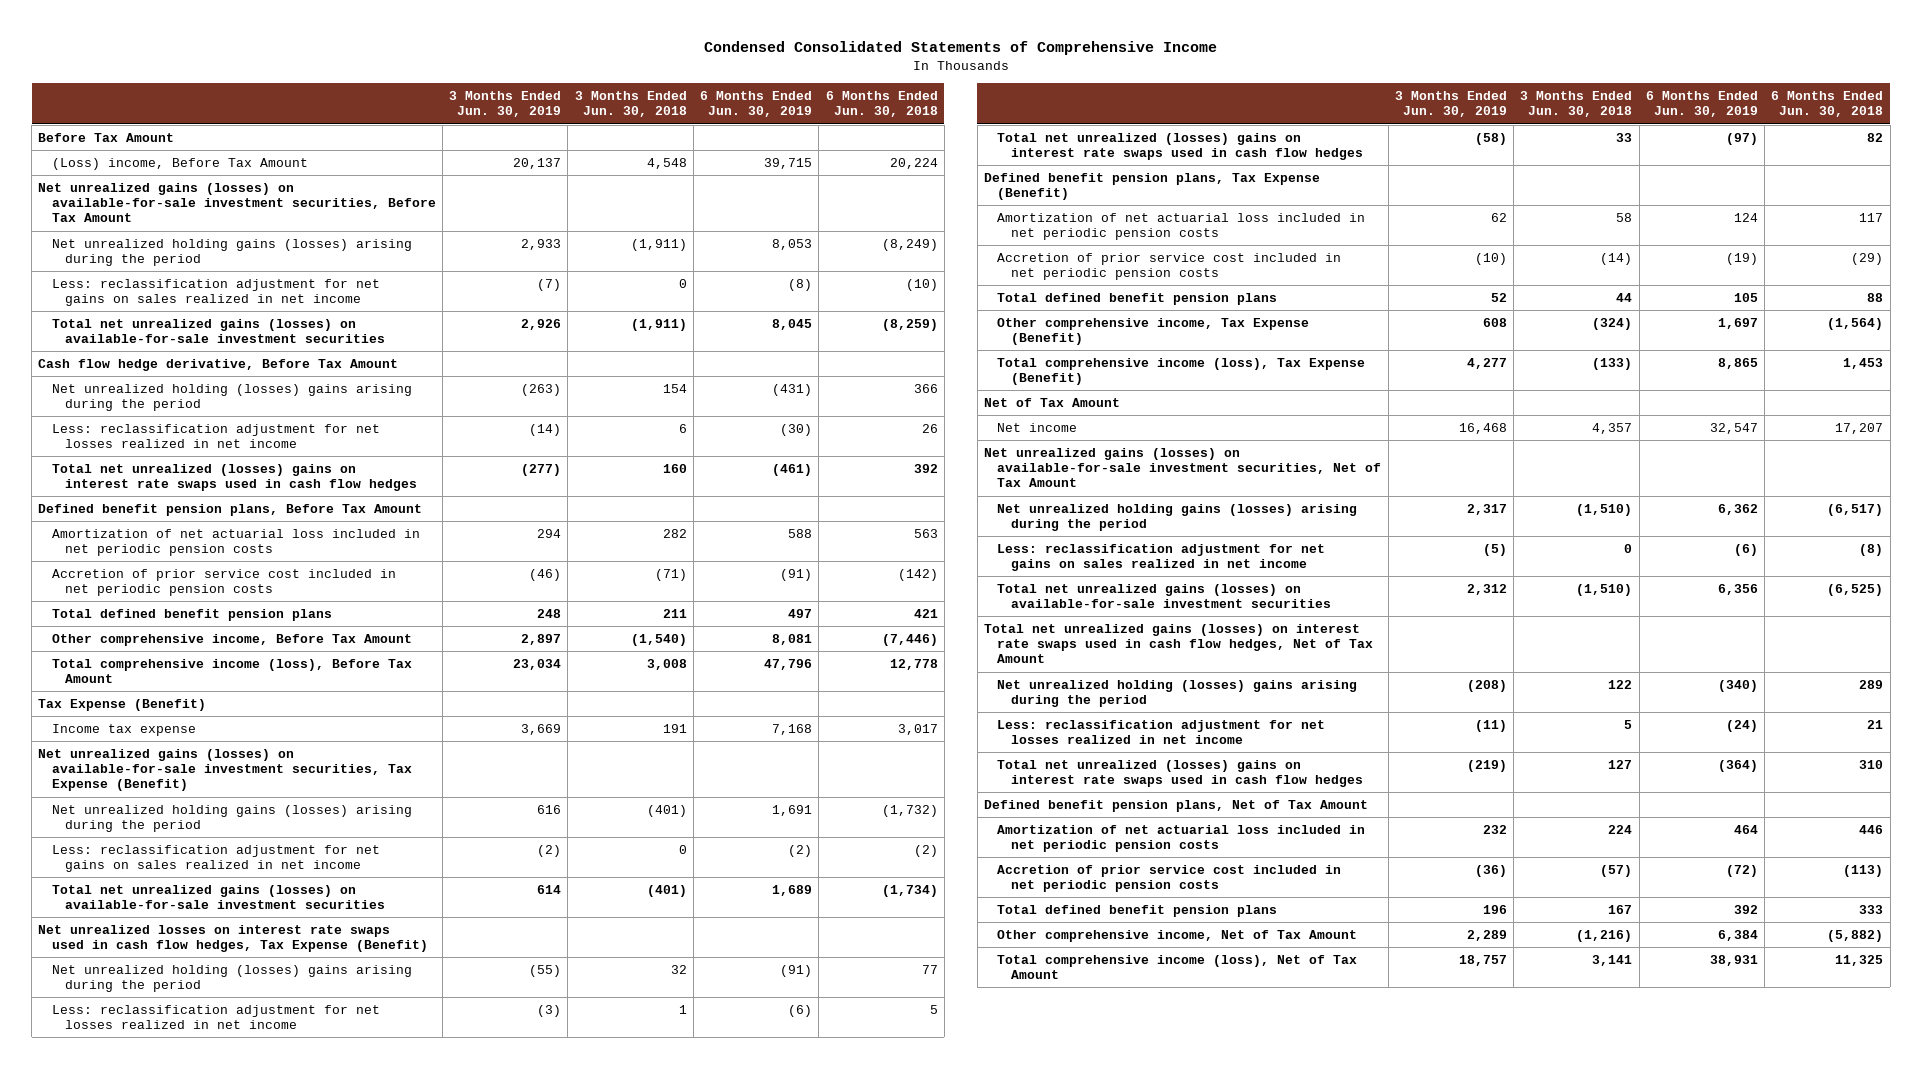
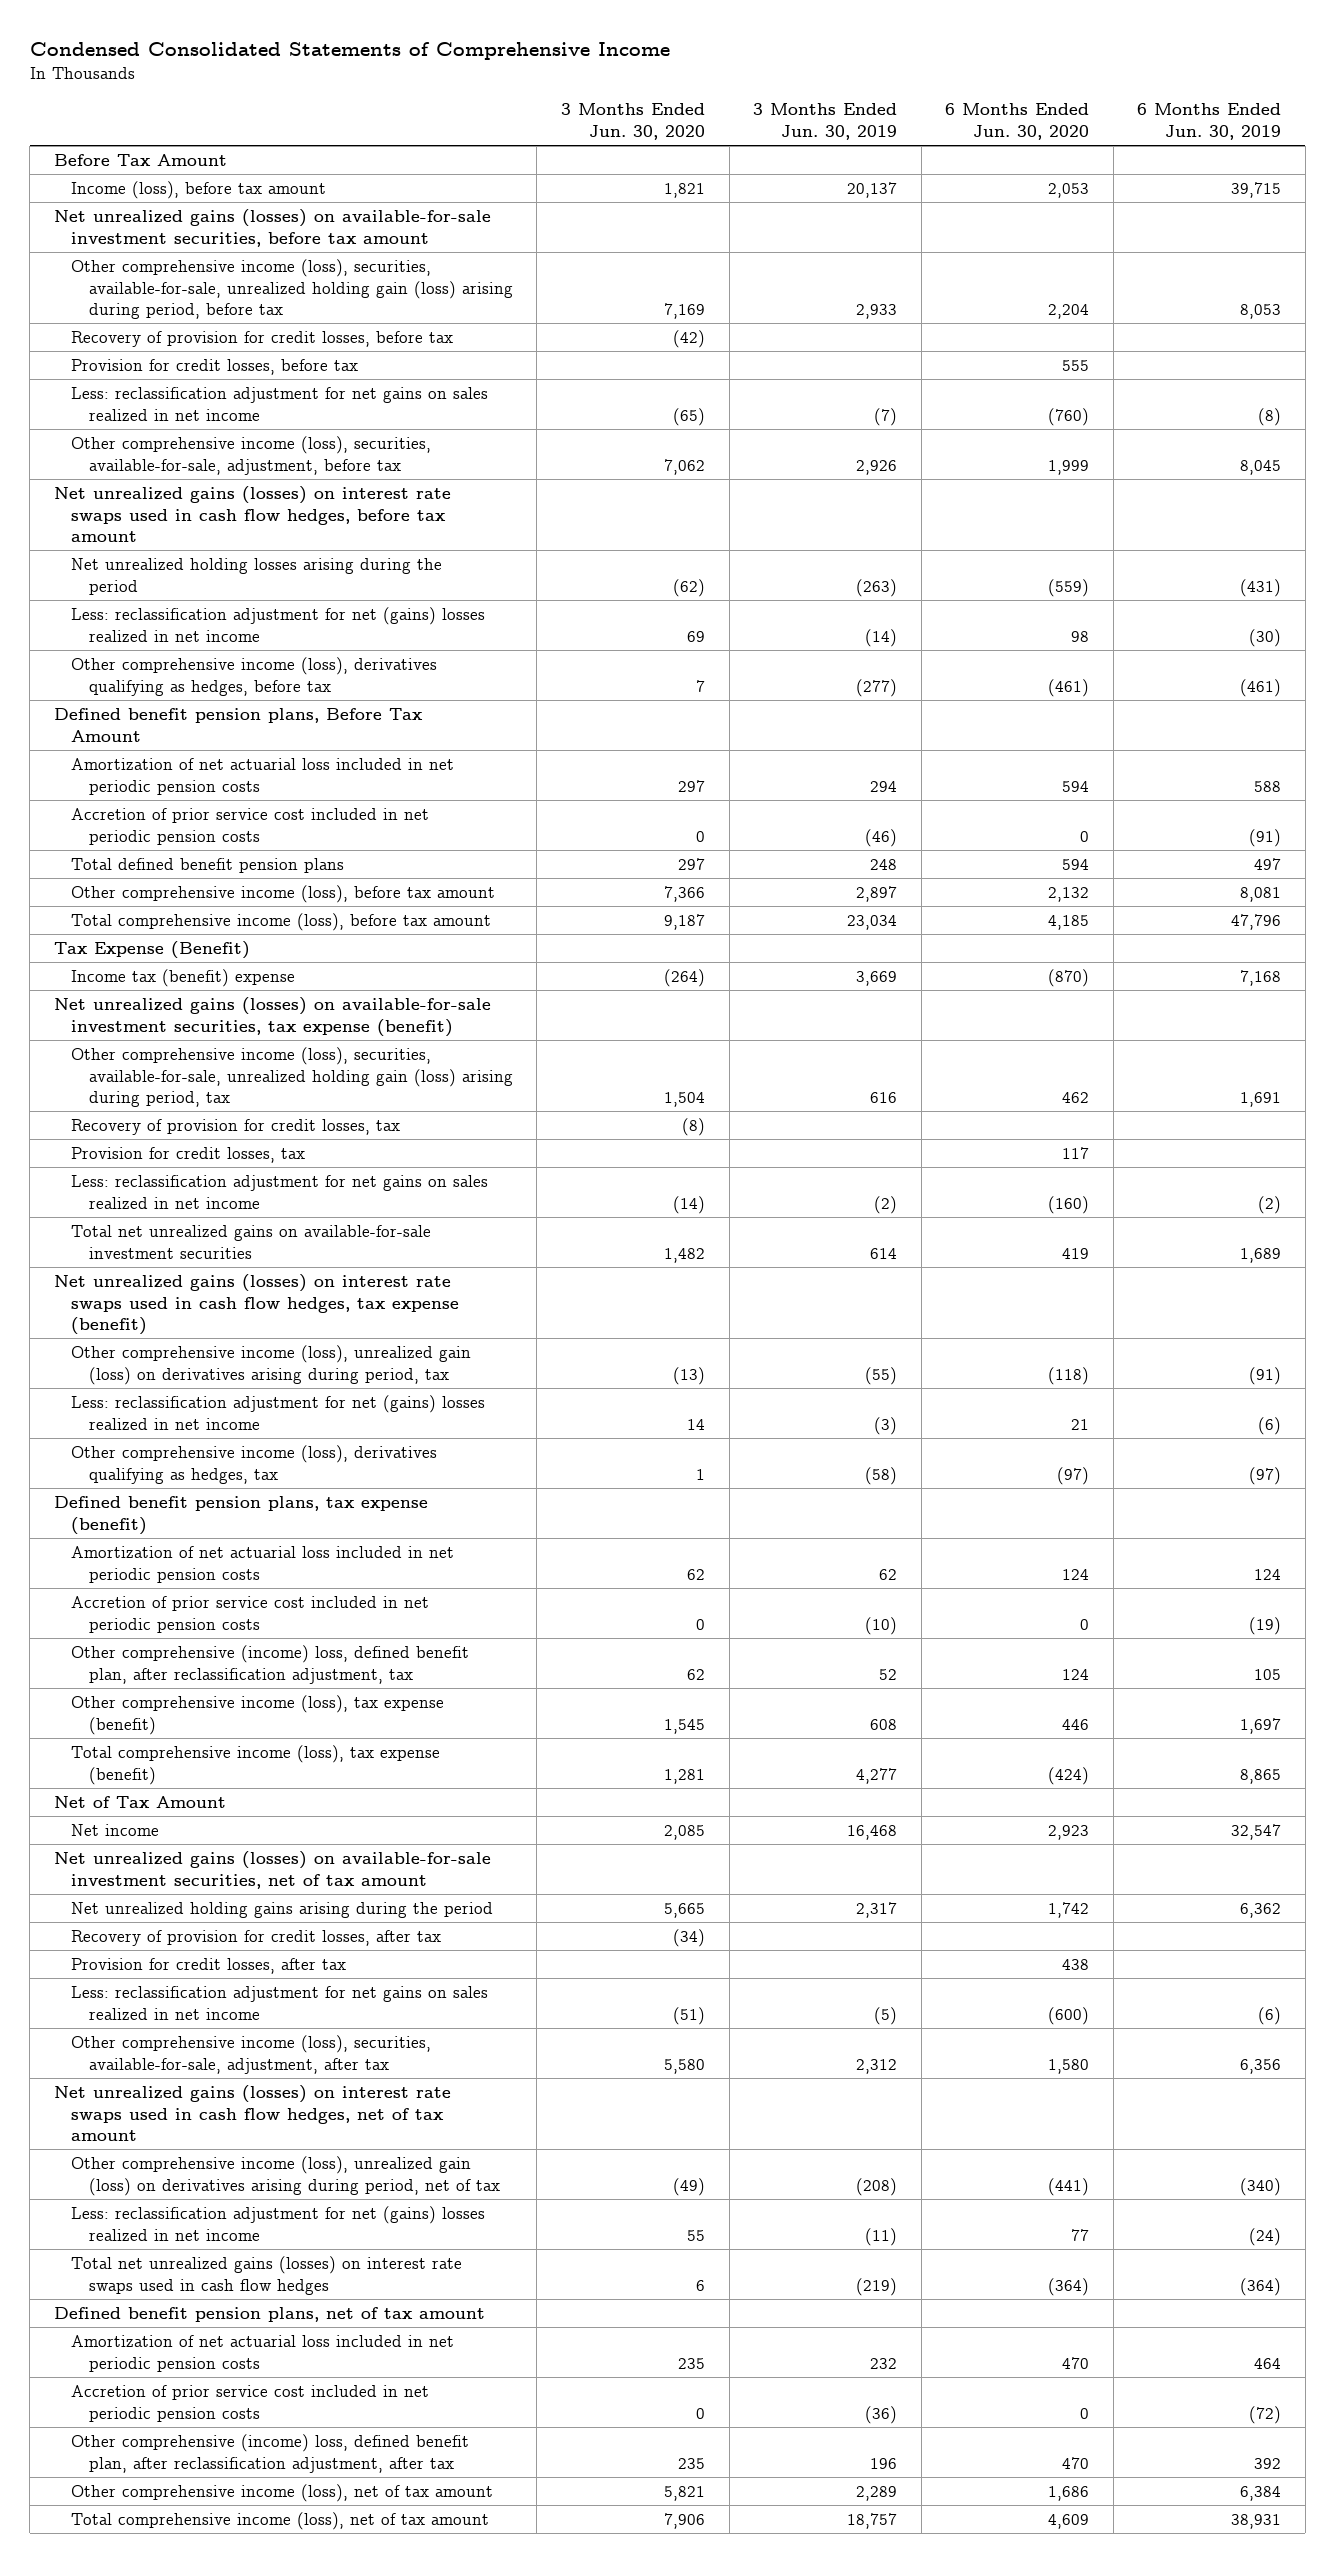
[574,91,687,118] 3 Months Ended Jun. 30, 2018 -> none
[825,91,938,118] 6 Months Ended Jun. 30, 2018 -> none
none -> [560,103,705,141] 3 Months Ended Jun. 30, 2020
none -> [945,103,1090,141] 6 Months Ended Jun. 30, 2020
[51,157,308,170] (Loss) income, Before Tax Amount -> [71,180,327,199] Income (loss), before tax amount
[38,182,436,223] Net unrealized gains (losses) on available-for-sale investment securities, Before Tax Amount -> [53,208,491,247] Net unrealized gains (losses) on available-for-sale investment securities, before tax amount
[51,238,412,267] Net unrealized holding gains (losses) arising during the period -> [71,258,513,320] Other comprehensive income (loss), securities, available-for-sale, unrealized holding gain (loss) arising during period, before tax
none -> [71,330,454,347] Recovery of provision for credit losses, before tax
none -> [71,358,359,375] Provision for credit losses, before tax
[51,318,385,344] Total net unrealized gains (losses) on available-for-sale investment securities -> [71,435,432,475] Other comprehensive income (loss), securities, available-for-sale, adjustment, before tax
[38,358,399,371] Cash flow hedge derivative, Before Tax Amount -> [53,485,451,543] Net unrealized gains (losses) on interest rate swaps used in cash flow hedges, before tax amount
[51,383,412,412] Net unrealized holding (losses) gains arising during the period -> [71,557,443,595] Net unrealized holding losses arising during the period
[51,423,380,449] Less: reclassification adjustment for net losses realized in net income -> [71,606,486,642] Less: reclassification adjustment for net (gains) losses realized in net income
[51,463,417,492] Total net unrealized (losses) gains on interest rate swaps used in cash flow hedges -> [71,656,438,696] Other comprehensive income (loss), derivatives qualifying as hedges, before tax
[51,633,412,646] Other comprehensive income, Before Tax Amount -> [71,884,496,903] Other comprehensive income (loss), before tax amount
[51,658,412,684] Total comprehensive income (loss), Before Tax Amount -> [71,912,492,931] Total comprehensive income (loss), before tax amount
[51,723,196,736] Income tax expense -> [71,968,296,987] Income tax (benefit) expense
[38,748,412,792] Net unrealized gains (losses) on available-for-sale investment securities, Tax Expense (Benefit) -> [53,996,491,1037] Net unrealized gains (losses) on available-for-sale investment securities, tax expense (benefit)
[51,804,412,833] Net unrealized holding gains (losses) arising during the period -> [71,1046,513,1108] Other comprehensive income (loss), securities, available-for-sale, unrealized holding gain (loss) arising during period, tax
none -> [71,1118,401,1135] Recovery of provision for credit losses, tax
none -> [71,1146,306,1163] Provision for credit losses, tax
[51,884,385,910] Total net unrealized gains (losses) on available-for-sale investment securities -> [71,1224,432,1259] Total net unrealized gains on available-for-sale investment securities
[38,924,428,953] Net unrealized losses on interest rate swaps used in cash flow hedges, Tax Expense (Benefit) -> [53,1273,460,1336] Net unrealized gains (losses) on interest rate swaps used in cash flow hedges, tax expense (benefit)
[51,964,412,993] Net unrealized holding (losses) gains arising during the period -> [71,1344,472,1385] Other comprehensive income (loss), unrealized gain (loss) on derivatives arising during period, tax
[51,1004,380,1030] Less: reclassification adjustment for net losses realized in net income -> [71,1394,486,1430] Less: reclassification adjustment for net (gains) losses realized in net income
[997,132,1363,161] Total net unrealized (losses) gains on interest rate swaps used in cash flow hedges -> [71,1444,438,1484] Other comprehensive income (loss), derivatives qualifying as hedges, tax
[984,172,1321,201] Defined benefit pension plans, Tax Expense (Benefit) -> [53,1495,428,1535] Defined benefit pension plans, tax expense (benefit)
[997,292,1278,305] Total defined benefit pension plans -> [71,1644,470,1684] Other comprehensive (income) loss, defined benefit plan, after reclassification adjustment, tax
[997,317,1310,346] Other comprehensive income, Tax Expense (Benefit) -> [71,1694,445,1735] Other comprehensive income (loss), tax expense (benefit)
[997,357,1366,386] Total comprehensive income (loss), Tax Expense (Benefit) -> [71,1744,441,1785] Total comprehensive income (loss), tax expense (benefit)
[984,447,1382,488] Net unrealized gains (losses) on available-for-sale investment securities, Net of Tax Amount -> [53,1850,491,1889] Net unrealized gains (losses) on available-for-sale investment securities, net of tax amount
[997,503,1358,532] Net unrealized holding gains (losses) arising during the period -> [71,1901,494,1918] Net unrealized holding gains arising during the period
none -> [71,1929,442,1946] Recovery of provision for credit losses, after tax
none -> [71,1957,347,1974] Provision for credit losses, after tax
[997,583,1331,609] Total net unrealized gains (losses) on available-for-sale investment securities -> [71,2034,432,2074] Other comprehensive income (loss), securities, available-for-sale, adjustment, after tax
[984,623,1374,664] Total net unrealized gains (losses) on interest rate swaps used in cash flow hedges, Net of Tax Amount -> [53,2084,451,2142] Net unrealized gains (losses) on interest rate swaps used in cash flow hedges, net of tax amount
[997,679,1358,708] Net unrealized holding (losses) gains arising during the period -> [71,2155,500,2196] Other comprehensive income (loss), unrealized gain (loss) on derivatives arising during period, net of tax
[997,719,1326,745] Less: reclassification adjustment for net losses realized in net income -> [71,2205,486,2241] Less: reclassification adjustment for net (gains) losses realized in net income
[997,759,1363,788] Total net unrealized (losses) gains on interest rate swaps used in cash flow hedges -> [71,2255,463,2295] Total net unrealized gains (losses) on interest rate swaps used in cash flow hedges
[984,799,1369,812] Defined benefit pension plans, Net of Tax Amount -> [53,2306,485,2322] Defined benefit pension plans, net of tax amount
[997,904,1278,917] Total defined benefit pension plans -> [71,2433,470,2473] Other comprehensive (income) loss, defined benefit plan, after reclassification adjustment, after tax
[997,929,1358,942] Other comprehensive income, Net of Tax Amount -> [71,2483,494,2502] Other comprehensive income (loss), net of tax amount
[997,954,1358,980] Total comprehensive income (loss), Net of Tax Amount -> [71,2511,490,2530] Total comprehensive income (loss), net of tax amount

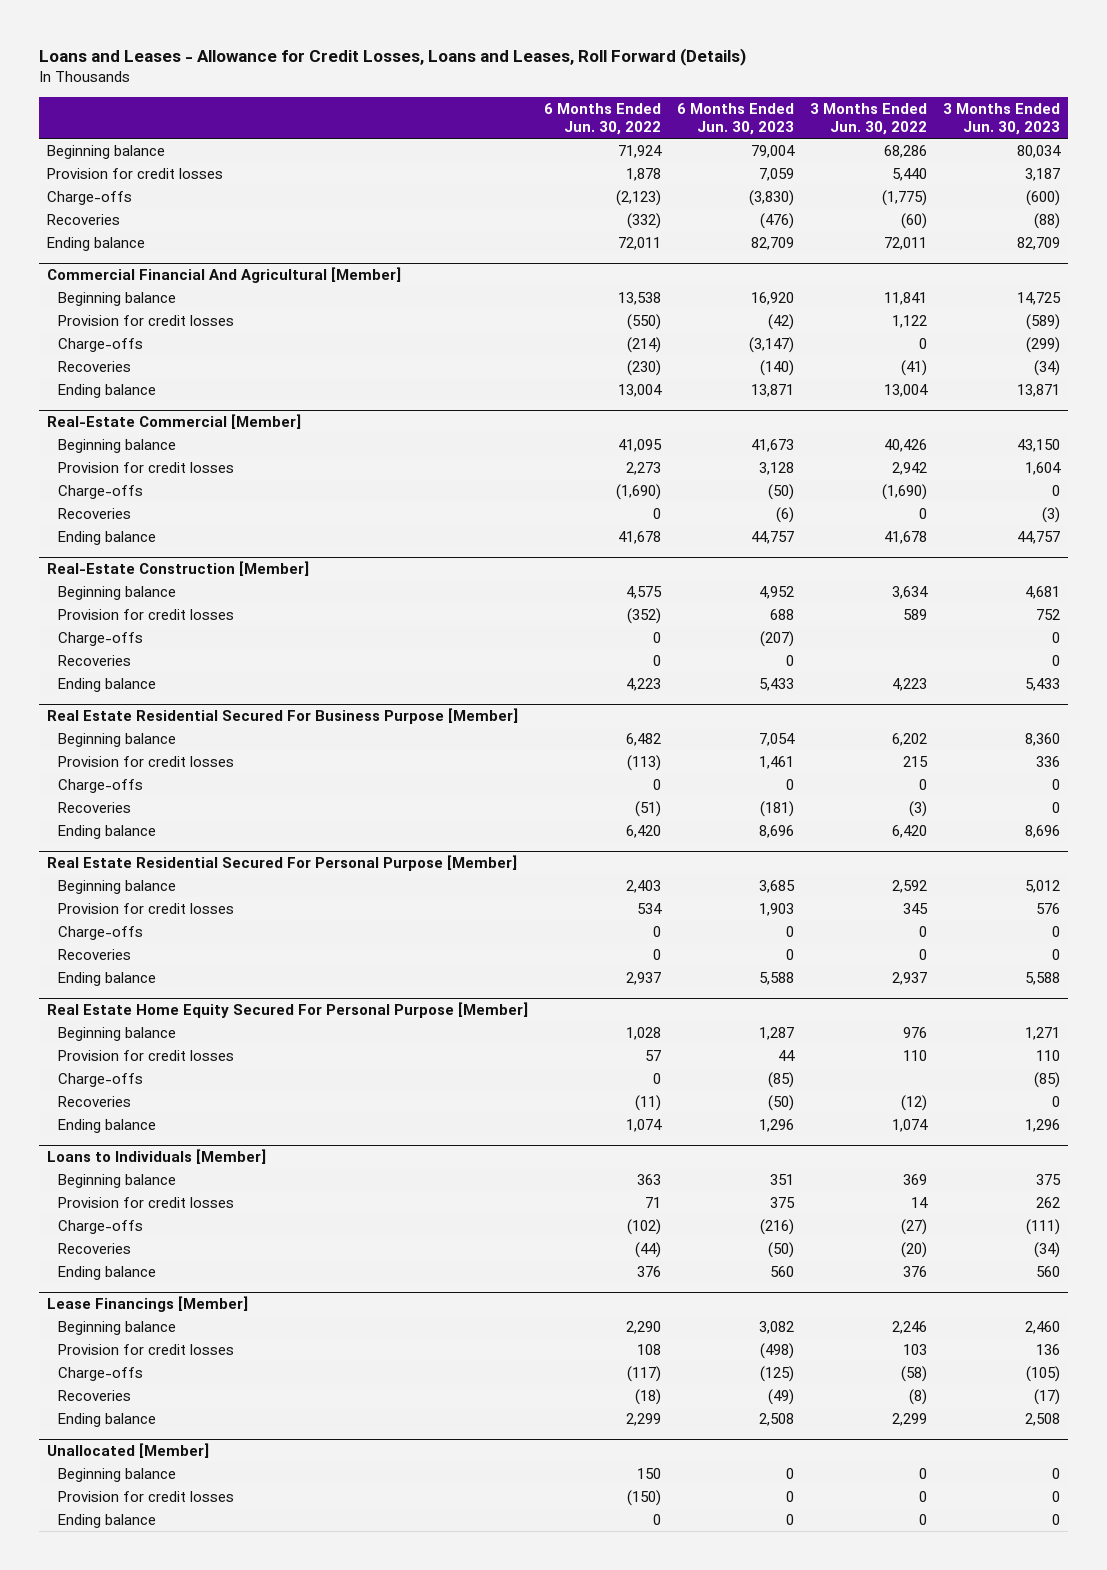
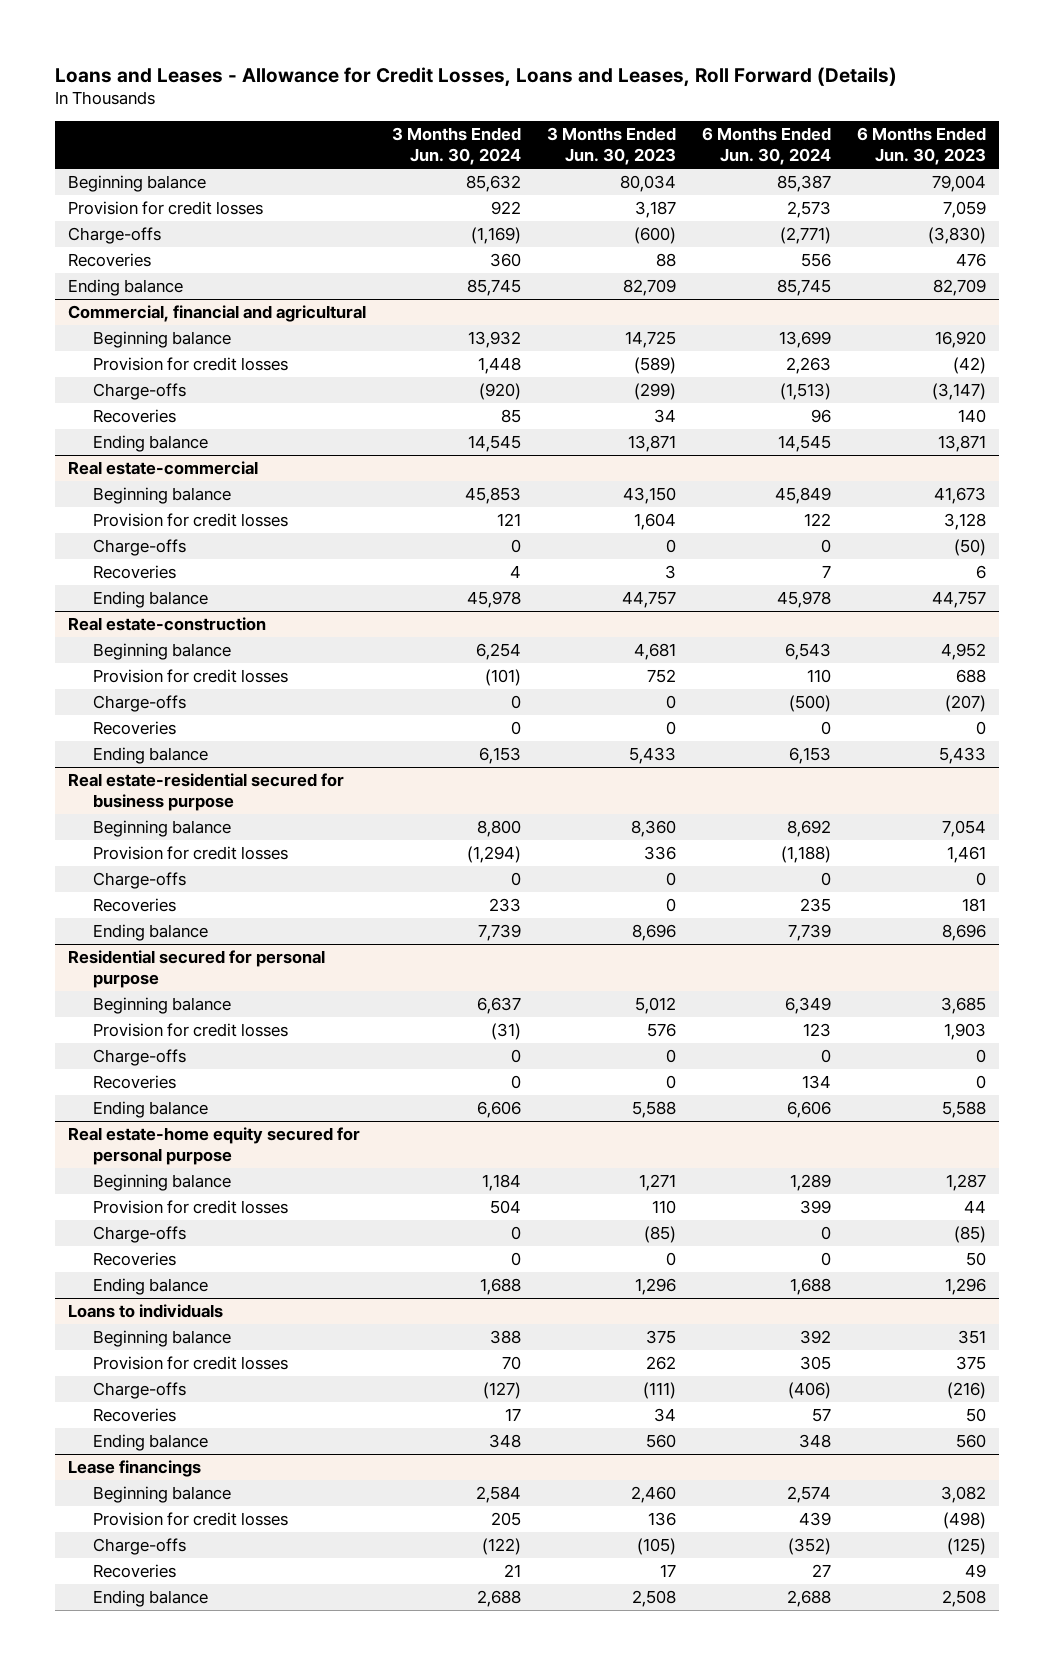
[544,102,662,135] 6 Months Ended Jun. 30, 2022 -> none
[810,102,928,135] 3 Months Ended Jun. 30, 2022 -> none
none -> [392,127,522,166] 3 Months Ended Jun. 30, 2024
none -> [701,127,831,166] 6 Months Ended Jun. 30, 2024
[760,212,795,229] (476) -> [955,252,986,267] 476
[1034,212,1061,229] (88) -> [655,252,676,267] 88
[47,267,402,284] Commercial Financial And Agricultural [Member] -> [68,304,367,322] Commercial, financial and agricultural
[760,359,795,376] (140) -> [957,408,986,423] 140
[1034,359,1061,376] (34) -> [653,408,676,423] 34
[47,414,302,430] Real-Estate Commercial [Member] -> [68,460,259,475] Real estate-commercial
[776,506,795,523] (6) -> [975,564,986,579] 6
[1042,506,1061,523] (3) -> [664,564,676,579] 3
[47,561,310,577] Real-Estate Construction [Member] -> [68,616,267,631] Real estate-construction
[47,708,519,725] Real Estate Residential Secured For Business Purpose [Member] -> [68,772,345,812] Real estate-residential secured for business purpose
[760,800,795,817] (181) -> [961,897,986,912] 181
[47,855,518,872] Real Estate Residential Secured For Personal Purpose [Member] -> [68,949,326,989] Residential secured for personal purpose
[47,1002,529,1019] Real Estate Home Equity Secured For Personal Purpose [Member] -> [68,1126,361,1166] Real estate-home equity secured for personal purpose
[768,1094,795,1111] (50) -> [965,1251,986,1266] 50
[47,1149,267,1165] Loans to Individuals [Member] -> [68,1303,224,1318] Loans to individuals
[768,1241,795,1258] (50) -> [965,1407,986,1422] 50
[1034,1241,1061,1258] (34) -> [653,1407,676,1422] 34
[47,1296,249,1313] Lease Financings [Member] -> [68,1459,202,1477] Lease financings
[768,1388,795,1405] (49) -> [964,1563,986,1578] 49
[1034,1388,1061,1405] (17) -> [659,1563,676,1577] 17
[47,1443,210,1459] Unallocated [Member] -> none
[57,1467,176,1482] Beginning balance -> none
[57,1490,234,1502] Provision for credit losses -> none
[57,1513,156,1528] Ending balance -> none

